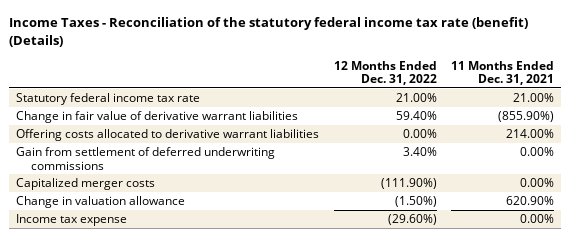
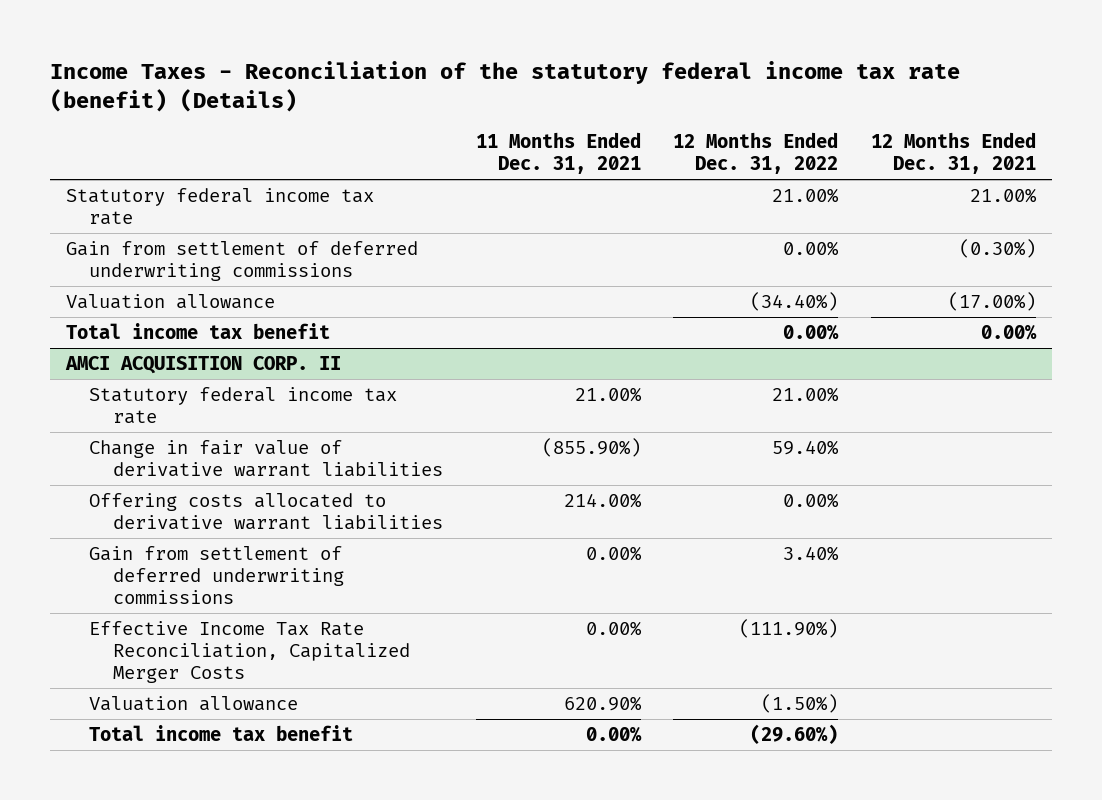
none -> [871,132,1037,175] 12 Months Ended Dec. 31, 2021
none -> [65,188,374,226] Statutory federal income tax rate
none -> [65,241,418,282] Gain from settlement of deferred underwriting commissions
none -> [65,294,275,310] Valuation allowance
none -> [65,323,330,340] Total income tax benefit
none -> [64,356,341,375] AMCI ACQUISITION CORP. II
[16,178,156,191] Capitalized merger costs -> [89,621,411,684] Effective Income Tax Rate Reconciliation, Capitalized Merger Costs
[16,196,186,209] Change in valuation allowance -> [89,696,299,712] Valuation allowance
[16,214,128,227] Income tax expense -> [89,725,354,742] Total income tax benefit

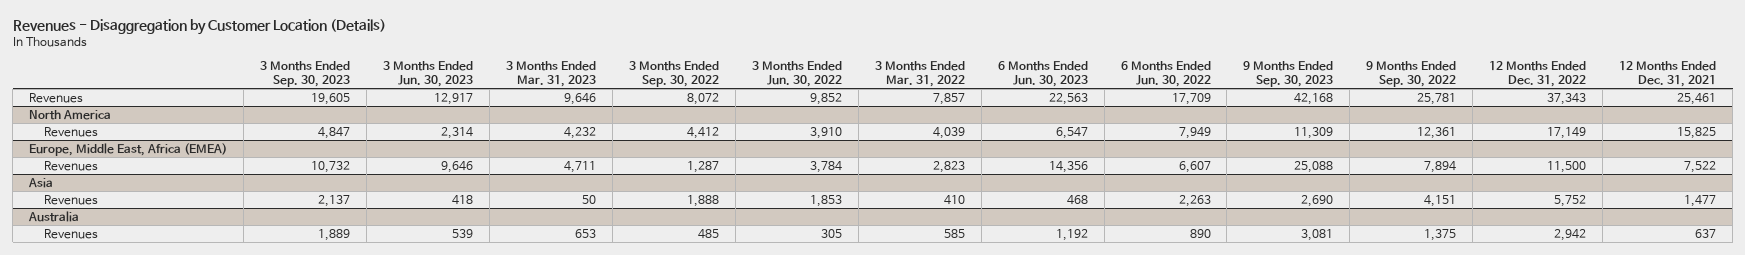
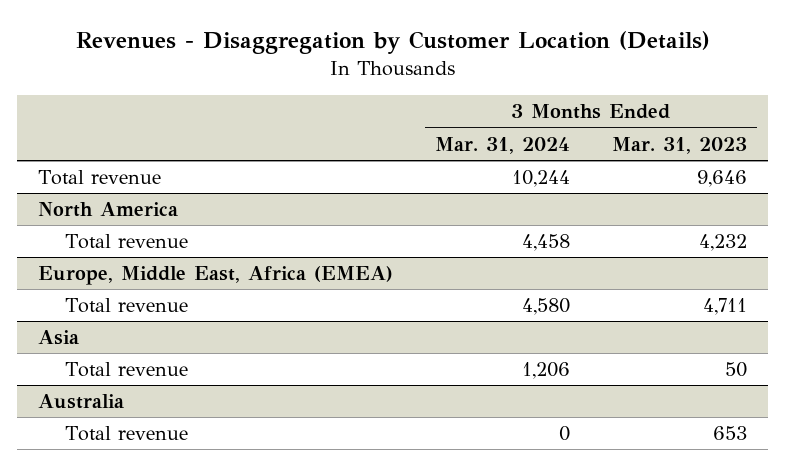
[260,61,351,88] 3 Months Ended Sep. 30, 2023 -> none
[382,61,473,88] 3 Months Ended Jun. 30, 2023 -> none
[628,61,719,88] 3 Months Ended Sep. 30, 2022 -> none
[751,61,842,88] 3 Months Ended Jun. 30, 2022 -> none
[874,61,965,88] 3 Months Ended Mar. 31, 2022 -> none
[997,61,1088,88] 6 Months Ended Jun. 30, 2023 -> none
[1120,61,1211,88] 6 Months Ended Jun. 30, 2022 -> none
[1243,61,1334,88] 9 Months Ended Sep. 30, 2023 -> none
[1366,61,1457,88] 9 Months Ended Sep. 30, 2022 -> none
[1489,61,1587,88] 12 Months Ended Dec. 31, 2022 -> none
[1619,61,1717,88] 12 Months Ended Dec. 31, 2021 -> none
none -> [435,136,571,154] Mar. 31, 2024
[29,92,84,103] Revenues -> [38,170,162,186] Total revenue
[43,126,98,137] Revenues -> [65,234,189,250] Total revenue
[43,160,98,171] Revenues -> [65,298,189,314] Total revenue
[43,194,98,205] Revenues -> [65,362,189,378] Total revenue
[43,228,98,239] Revenues -> [65,426,189,442] Total revenue

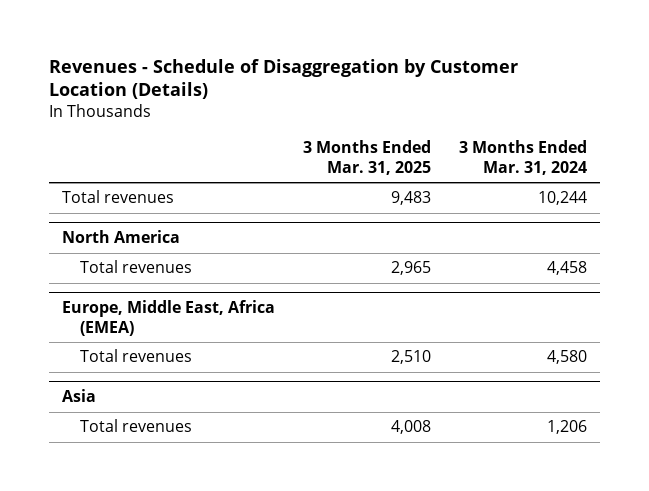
[75,31,710,55] Revenues - Disaggregation by Customer Location (Details) -> [48,58,518,100] Revenues - Schedule of Disaggregation by Customer Location (Details)
[611,136,747,154] Mar. 31, 2023 -> none
none -> [302,140,431,175] 3 Months Ended Mar. 31, 2025
[38,170,162,186] Total revenue -> [62,190,175,204] Total revenues
[65,234,189,250] Total revenue -> [80,260,193,274] Total revenues
[65,298,189,314] Total revenue -> [80,349,193,363] Total revenues
[38,394,125,410] Australia -> none
[65,426,189,442] Total revenue -> none
[65,362,189,378] Total revenue -> [80,419,193,433] Total revenues

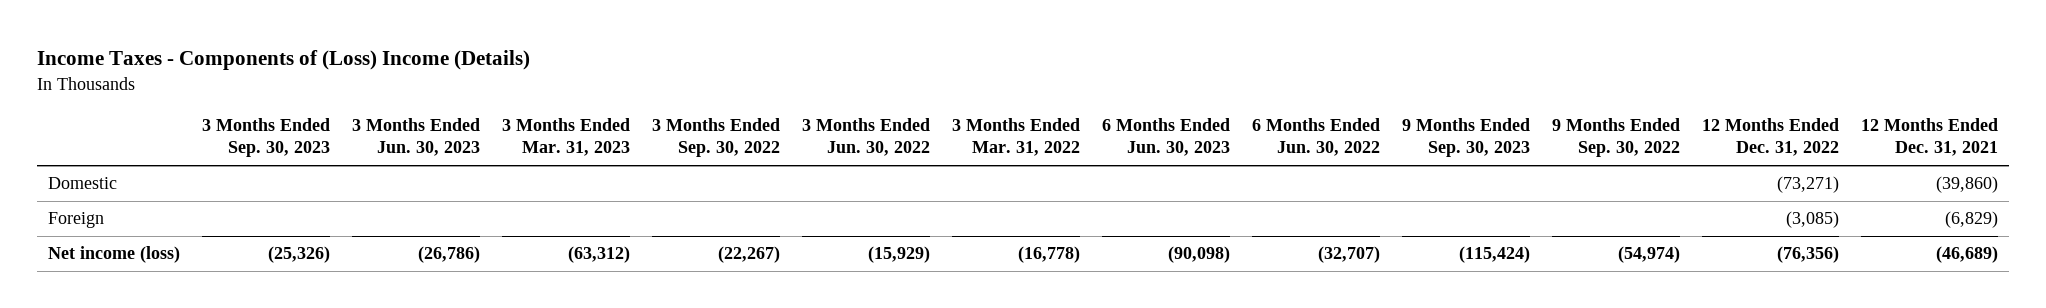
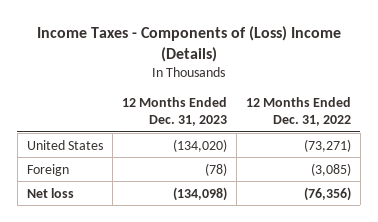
[202,118,331,158] 3 Months Ended Sep. 30, 2023 -> none
[352,118,481,157] 3 Months Ended Jun. 30, 2023 -> none
[502,118,631,157] 3 Months Ended Mar. 31, 2023 -> none
[651,118,780,158] 3 Months Ended Sep. 30, 2022 -> none
[801,118,930,157] 3 Months Ended Jun. 30, 2022 -> none
[951,118,1080,157] 3 Months Ended Mar. 31, 2022 -> none
[1101,118,1230,157] 6 Months Ended Jun. 30, 2023 -> none
[1251,118,1380,157] 6 Months Ended Jun. 30, 2022 -> none
[1401,118,1530,158] 9 Months Ended Sep. 30, 2023 -> none
[1551,118,1680,158] 9 Months Ended Sep. 30, 2022 -> none
[1860,118,1998,157] 12 Months Ended Dec. 31, 2021 -> none
none -> [121,96,227,126] 12 Months Ended Dec. 31, 2023
[48,177,118,190] Domestic -> [26,139,103,150] United States
[48,246,181,264] Net income (loss) -> [26,187,74,198] Net loss

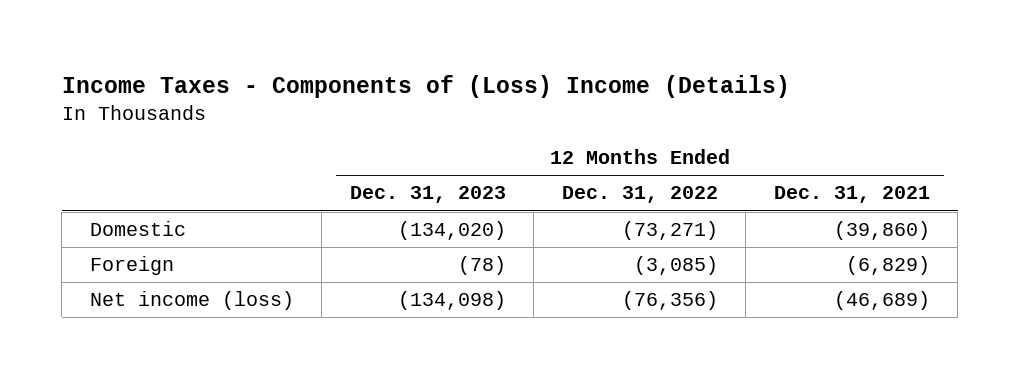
none -> [773,186,930,204] Dec. 31, 2021
[26,139,103,150] United States -> [89,221,186,237] Domestic
[26,187,74,198] Net loss -> [89,291,294,311] Net income (loss)

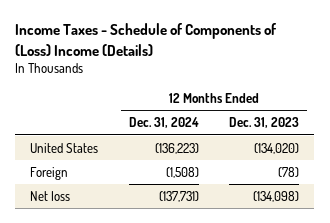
[61,74,790,98] Income Taxes - Components of (Loss) Income (Details) -> [15,23,278,56] Income Taxes - Schedule of Components of (Loss) Income (Details)
[561,186,718,204] Dec. 31, 2022 -> none
[773,186,930,204] Dec. 31, 2021 -> none
none -> [128,117,199,129] Dec. 31, 2024
[89,221,186,237] Domestic -> [30,142,99,153] United States
[89,291,294,311] Net income (loss) -> [30,190,71,201] Net loss

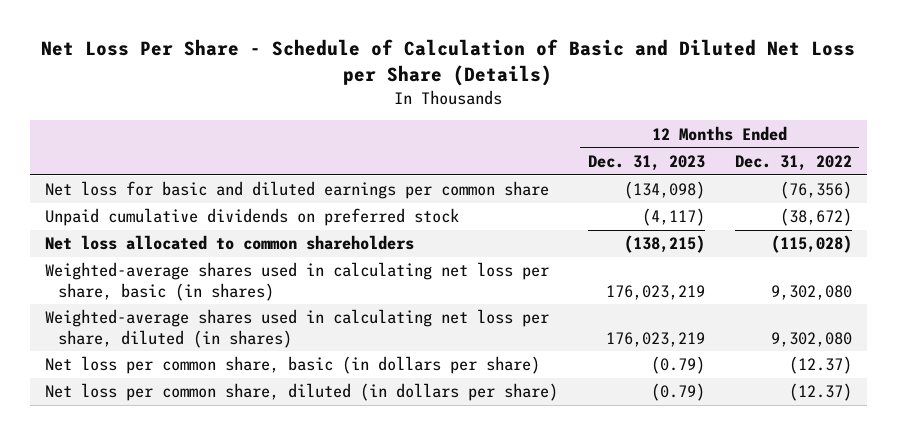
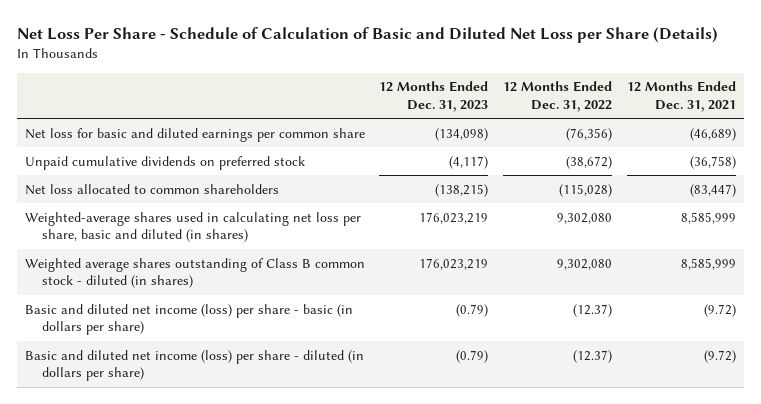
none -> [627,81,737,112] 12 Months Ended Dec. 31, 2021
[44,262,549,301] Weighted-average shares used in calculating net loss per share, basic (in shares) -> [24,211,361,243] Weighted-average shares used in calculating net loss per share, basic and diluted (in shares)
[44,309,549,348] Weighted-average shares used in calculating net loss per share, diluted (in shares) -> [24,257,365,289] Weighted average shares outstanding of Class B common stock - diluted (in shares)
[44,356,540,375] Net loss per common share, basic (in dollars per share) -> [24,303,353,336] Basic and diluted net income (loss) per share - basic (in dollars per share)
[44,383,558,402] Net loss per common share, diluted (in dollars per share) -> [24,349,364,382] Basic and diluted net income (loss) per share - diluted (in dollars per share)

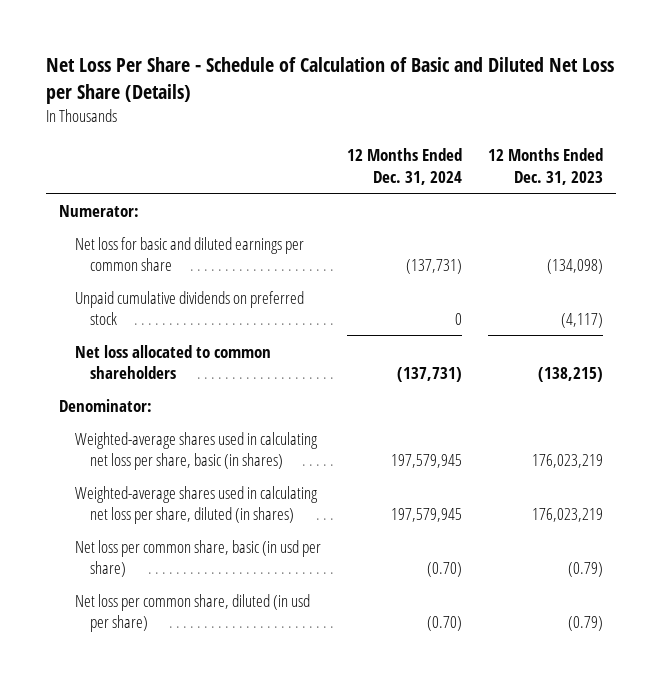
[503,81,613,112] 12 Months Ended Dec. 31, 2022 -> none
[627,81,737,112] 12 Months Ended Dec. 31, 2021 -> none
none -> [346,148,462,185] 12 Months Ended Dec. 31, 2024
none -> [59,204,140,217] Numerator:
none -> [59,398,153,412] Denominator:
[24,211,361,243] Weighted-average shares used in calculating net loss per share, basic and diluted (in shares) -> [74,431,318,470] Weighted-average shares used in calculating net loss per share, basic (in shares)
[24,257,365,289] Weighted average shares outstanding of Class B common stock - diluted (in shares) -> [74,485,318,524] Weighted-average shares used in calculating net loss per share, diluted (in shares)
[24,303,353,336] Basic and diluted net income (loss) per share - basic (in dollars per share) -> [74,539,321,577] Net loss per common share, basic (in usd per share)
[24,349,364,382] Basic and diluted net income (loss) per share - diluted (in dollars per share) -> [74,593,310,632] Net loss per common share, diluted (in usd per share)

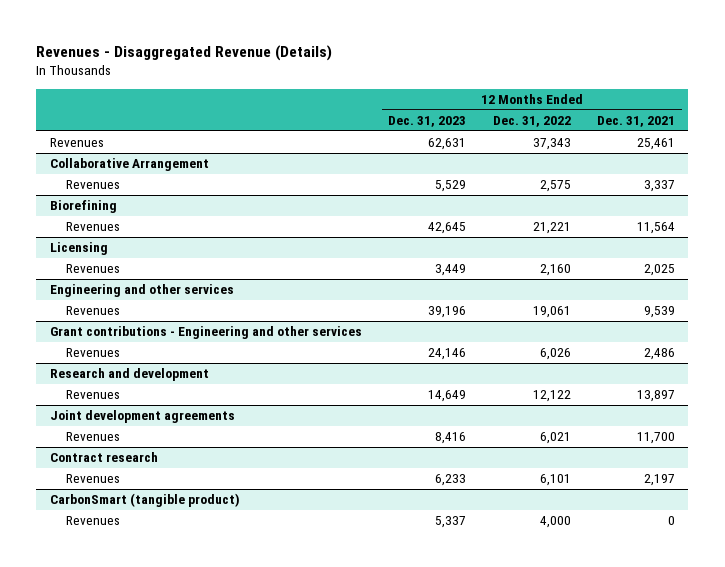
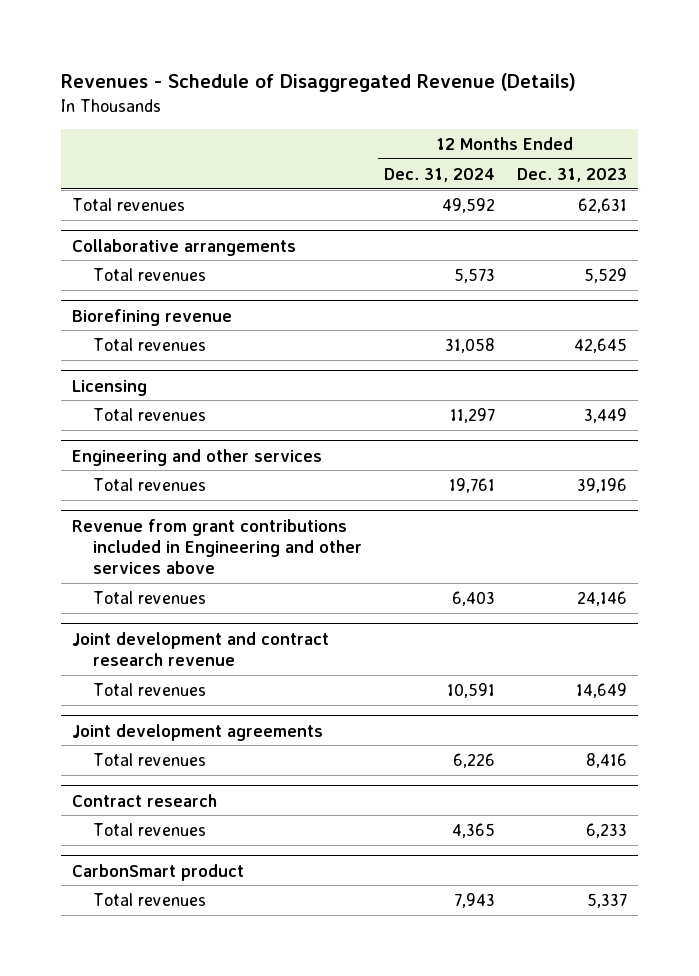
[36,45,333,62] Revenues - Disaggregated Revenue (Details) -> [60,73,576,93] Revenues - Schedule of Disaggregated Revenue (Details)
[492,115,571,127] Dec. 31, 2022 -> none
[597,115,676,127] Dec. 31, 2021 -> none
none -> [383,167,495,182] Dec. 31, 2024
[49,138,104,148] Revenues -> [71,197,185,211] Total revenues
[49,158,209,172] Collaborative Arrangement -> [71,238,296,256] Collaborative arrangements
[65,180,120,190] Revenues -> [92,267,206,281] Total revenues
[49,200,117,214] Biorefining -> [71,308,232,326] Biorefining revenue
[65,222,120,232] Revenues -> [92,337,206,351] Total revenues
[65,264,120,274] Revenues -> [92,407,206,421] Total revenues
[65,306,120,316] Revenues -> [92,477,206,491] Total revenues
[49,326,362,340] Grant contributions - Engineering and other services -> [71,518,362,575] Revenue from grant contributions included in Engineering and other services above
[65,348,120,358] Revenues -> [92,590,206,604] Total revenues
[49,368,209,382] Research and development -> [71,631,329,666] Joint development and contract research revenue
[65,390,120,400] Revenues -> [92,682,206,696] Total revenues
[65,432,120,442] Revenues -> [92,752,206,766] Total revenues
[65,474,120,484] Revenues -> [92,822,206,836] Total revenues
[49,493,240,508] CarbonSmart (tangible product) -> [71,863,244,881] CarbonSmart product
[65,516,120,526] Revenues -> [92,892,206,906] Total revenues

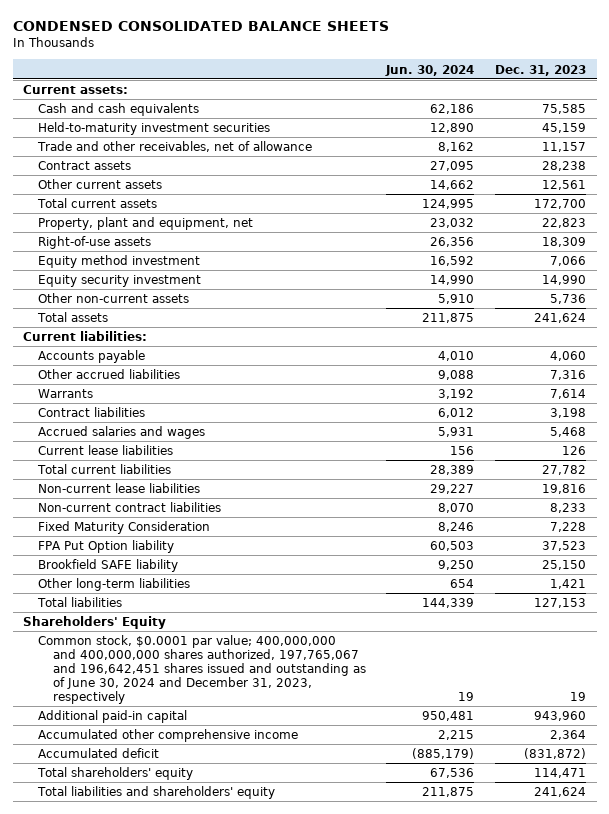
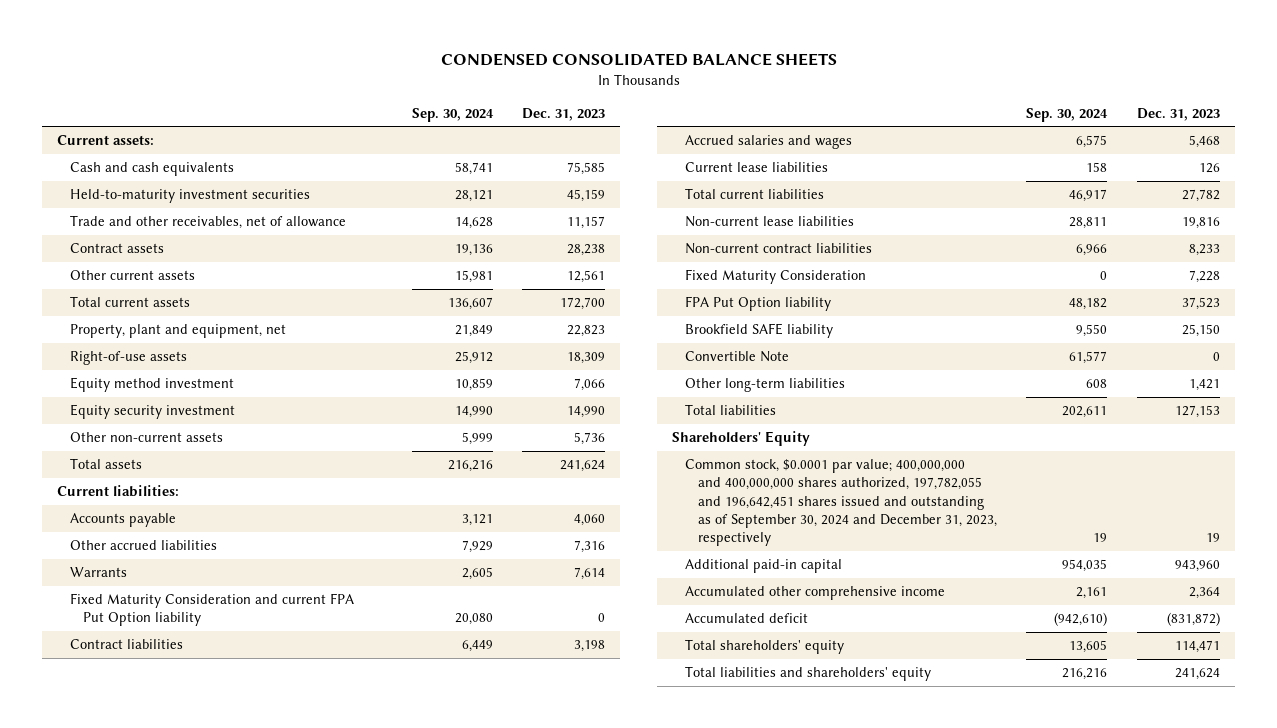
[385,64,475,76] Jun. 30, 2024 -> none
none -> [411,107,494,122] Sep. 30, 2024
none -> [70,593,355,627] Fixed Maturity Consideration and current FPA Put Option liability
none -> [684,351,789,363] Convertible Note
[37,635,366,704] Common stock, $0.0001 par value; 400,000,000 and 400,000,000 shares authorized, 197,765,067 and 196,642,451 shares issued and outstanding as of June 30, 2024 and December 31, 2023, respectively -> [684,459,997,547] Common stock, $0.0001 par value; 400,000,000 and 400,000,000 shares authorized, 197,782,055 and 196,642,451 shares issued and outstanding as of September 30, 2024 and December 31, 2023, respectively

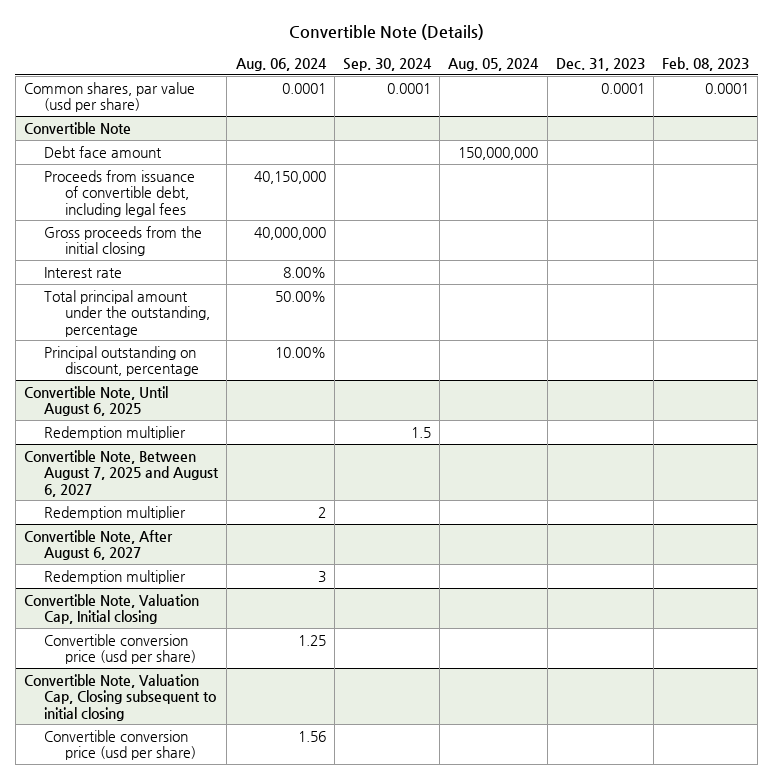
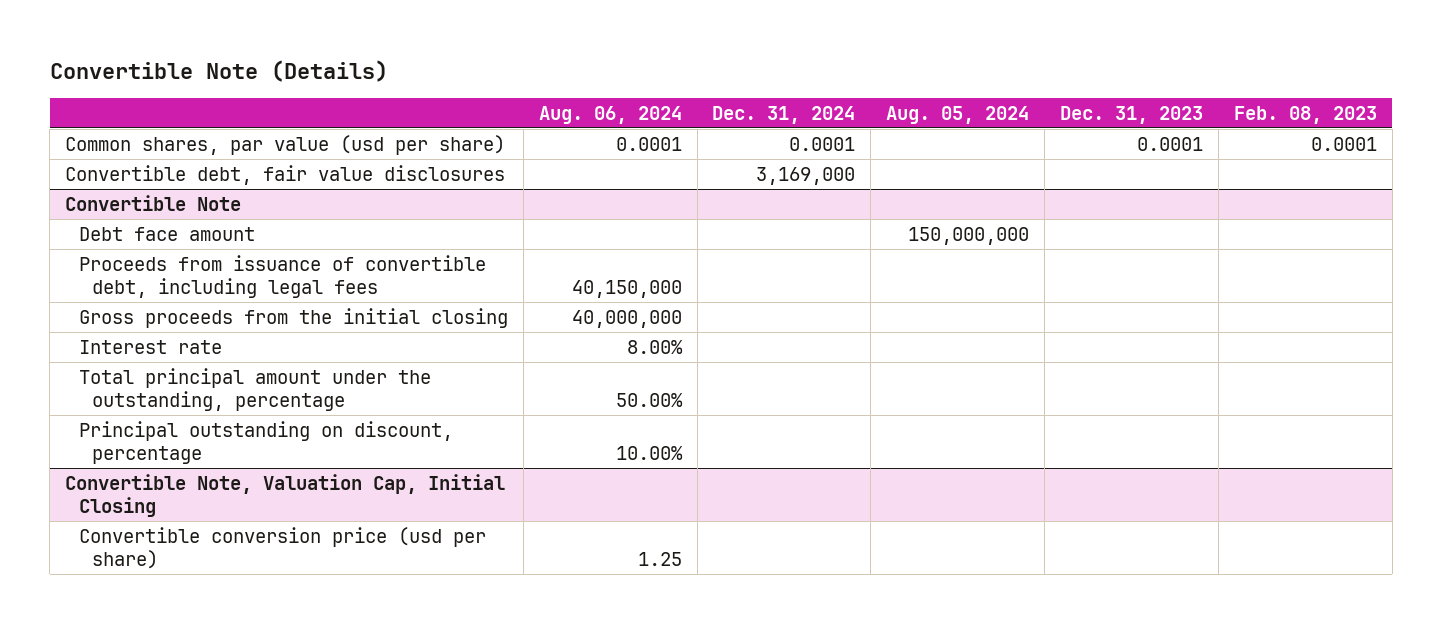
[343,57,433,71] Sep. 30, 2024 -> none
none -> [712,105,856,124] Dec. 31, 2024
none -> [65,164,506,185] Convertible debt, fair value disclosures
[23,385,168,417] Convertible Note, Until August 6, 2025 -> none
[44,425,187,440] Redemption multiplier -> none
[23,449,220,497] Convertible Note, Between August 7, 2025 and August 6, 2027 -> none
[44,505,187,520] Redemption multiplier -> none
[23,529,173,561] Convertible Note, After August 6, 2027 -> none
[44,569,187,584] Redemption multiplier -> none
[23,593,199,625] Convertible Note, Valuation Cap, Initial closing -> [65,473,506,517] Convertible Note, Valuation Cap, Initial Closing
[23,673,217,721] Convertible Note, Valuation Cap, Closing subsequent to initial closing -> none
[44,729,196,761] Convertible conversion price (usd per share) -> none

